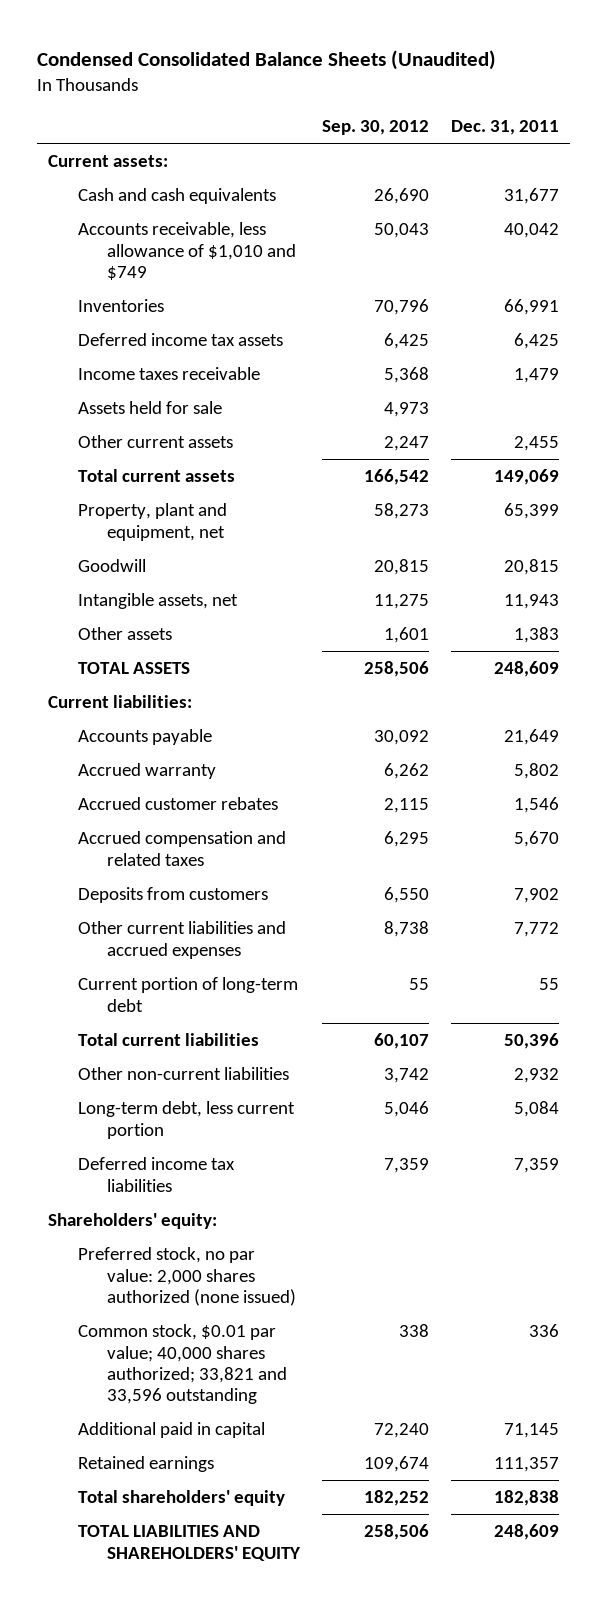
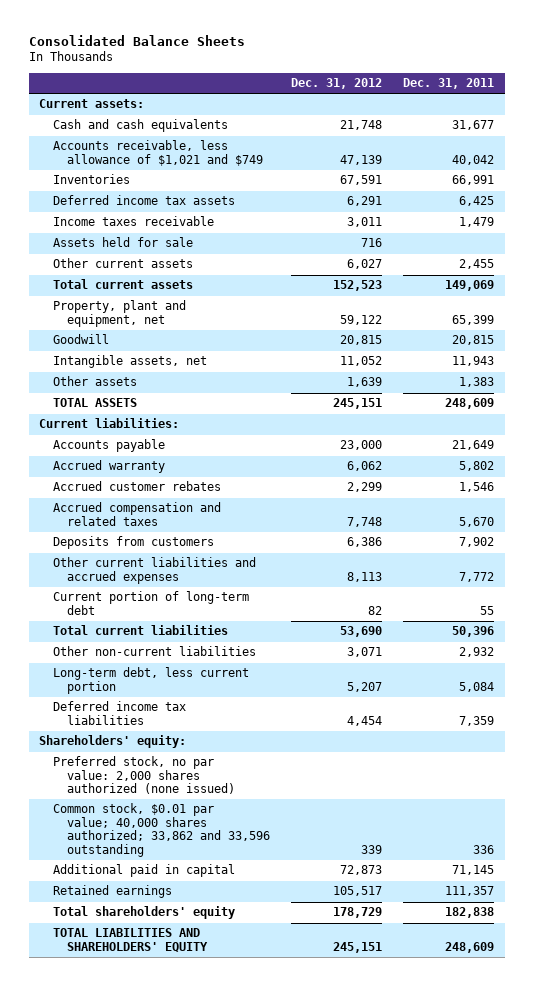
[37,49,497,70] Condensed Consolidated Balance Sheets (Unaudited) -> [28,35,245,47] Consolidated Balance Sheets
[322,120,430,136] Sep. 30, 2012 -> none
none -> [291,78,383,90] Dec. 31, 2012
[77,222,296,280] Accounts receivable, less allowance of $1,010 and $749 -> [53,140,264,166] Accounts receivable, less allowance of $1,021 and $749
[77,1324,287,1405] Common stock, $0.01 par value; 40,000 shares authorized; 33,821 and 33,596 outstanding -> [53,803,271,857] Common stock, $0.01 par value; 40,000 shares authorized; 33,862 and 33,596 outstanding

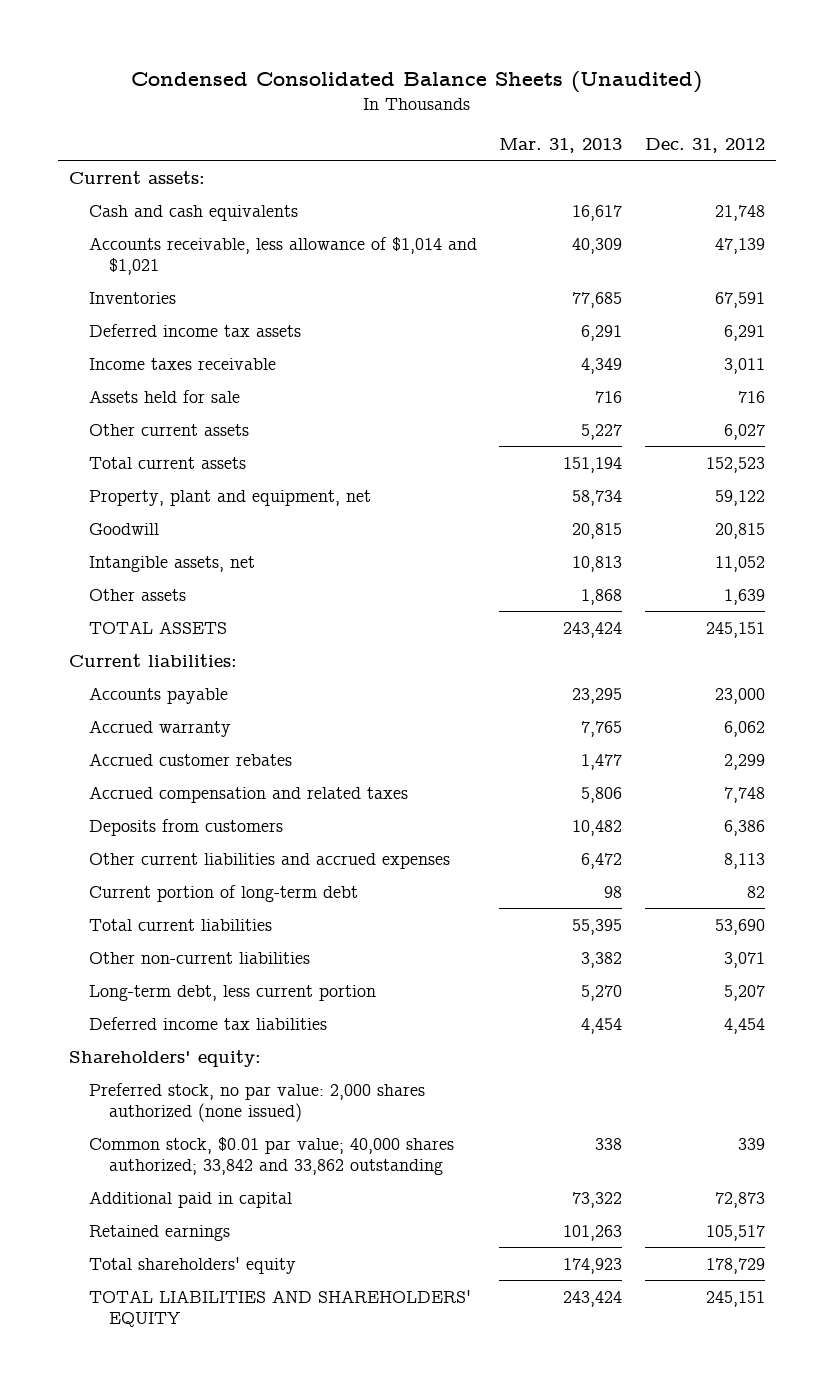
[28,35,245,47] Consolidated Balance Sheets -> [130,70,702,93] Condensed Consolidated Balance Sheets (Unaudited)
[403,78,495,90] Dec. 31, 2011 -> none
none -> [499,138,623,154] Mar. 31, 2013
[53,140,264,166] Accounts receivable, less allowance of $1,021 and $749 -> [88,236,477,275] Accounts receivable, less allowance of $1,014 and $1,021
[53,803,271,857] Common stock, $0.01 par value; 40,000 shares authorized; 33,862 and 33,596 outstanding -> [88,1136,454,1175] Common stock, $0.01 par value; 40,000 shares authorized; 33,842 and 33,862 outstanding

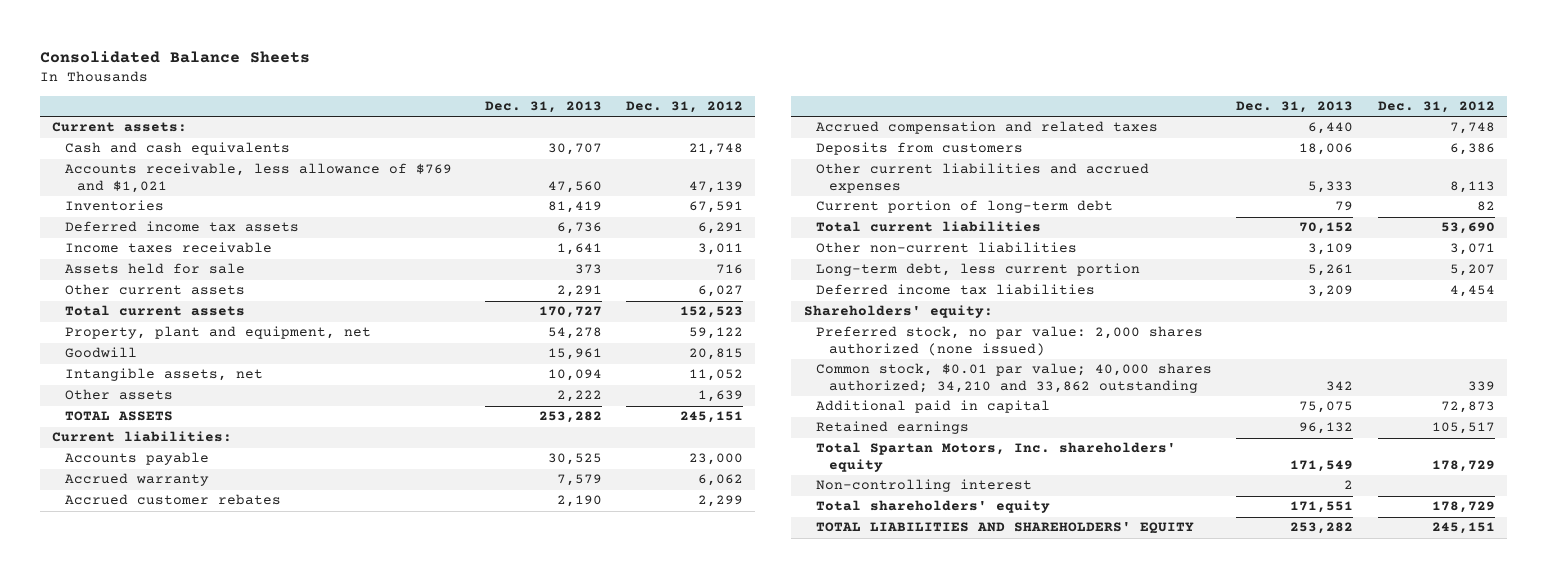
[130,70,702,93] Condensed Consolidated Balance Sheets (Unaudited) -> [39,51,310,64] Consolidated Balance Sheets
[499,138,623,154] Mar. 31, 2013 -> none
none -> [484,101,602,114] Dec. 31, 2013
[88,236,477,275] Accounts receivable, less allowance of $1,014 and $1,021 -> [64,163,452,194] Accounts receivable, less allowance of $769 and $1,021
[88,1136,454,1175] Common stock, $0.01 par value; 40,000 shares authorized; 33,842 and 33,862 outstanding -> [816,363,1213,394] Common stock, $0.01 par value; 40,000 shares authorized; 34,210 and 33,862 outstanding
none -> [816,442,1177,473] Total Spartan Motors, Inc. shareholders' equity
none -> [816,479,1033,493] Non-controlling interest

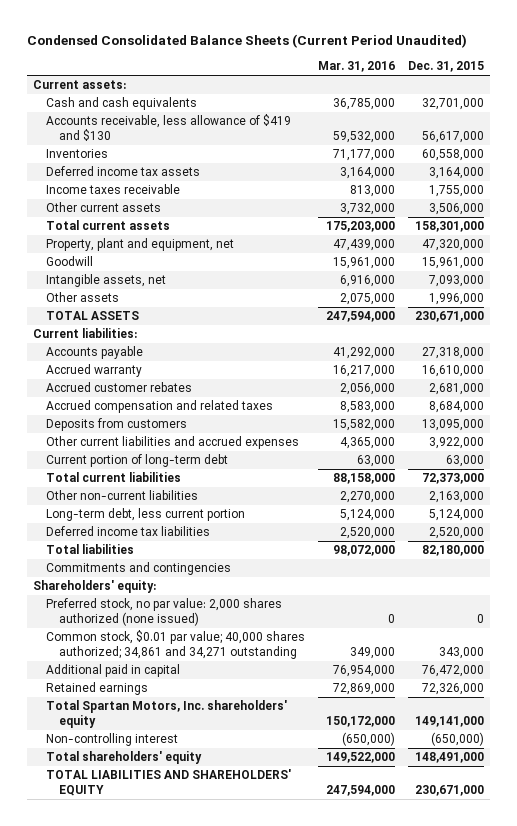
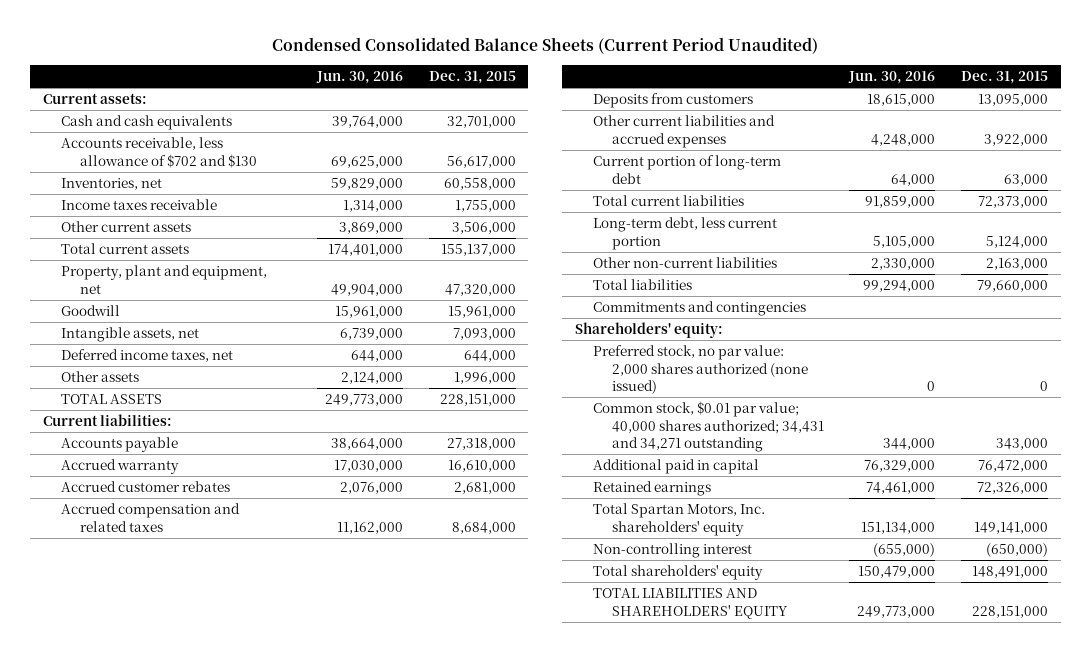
[318,61,396,73] Mar. 31, 2016 -> none
none -> [316,70,404,84] Jun. 30, 2016
[46,166,201,177] Deferred income tax assets -> none
[46,114,292,142] Accounts receivable, less allowance of $419 and $130 -> [61,137,257,168] Accounts receivable, less allowance of $702 and $130
[46,149,109,159] Inventories -> [61,178,163,191] Inventories, net
[414,221,484,233] 158,301,000 -> [440,244,516,257] 155,137,000
none -> [61,349,234,363] Deferred income taxes, net
[414,311,484,323] 230,671,000 -> [439,394,516,407] 228,151,000
[46,526,211,537] Deferred income tax liabilities -> none
[46,490,199,501] Other non-current liabilities -> [593,257,778,269] Other non-current liabilities
[421,545,484,557] 82,180,000 -> [976,280,1048,293] 79,660,000
[46,630,306,660] Common stock, $0.01 par value; 40,000 shares authorized; 34,861 and 34,271 outstanding -> [593,401,824,453] Common stock, $0.01 par value; 40,000 shares authorized; 34,431 and 34,271 outstanding
[414,785,484,797] 230,671,000 -> [971,605,1048,618] 228,151,000

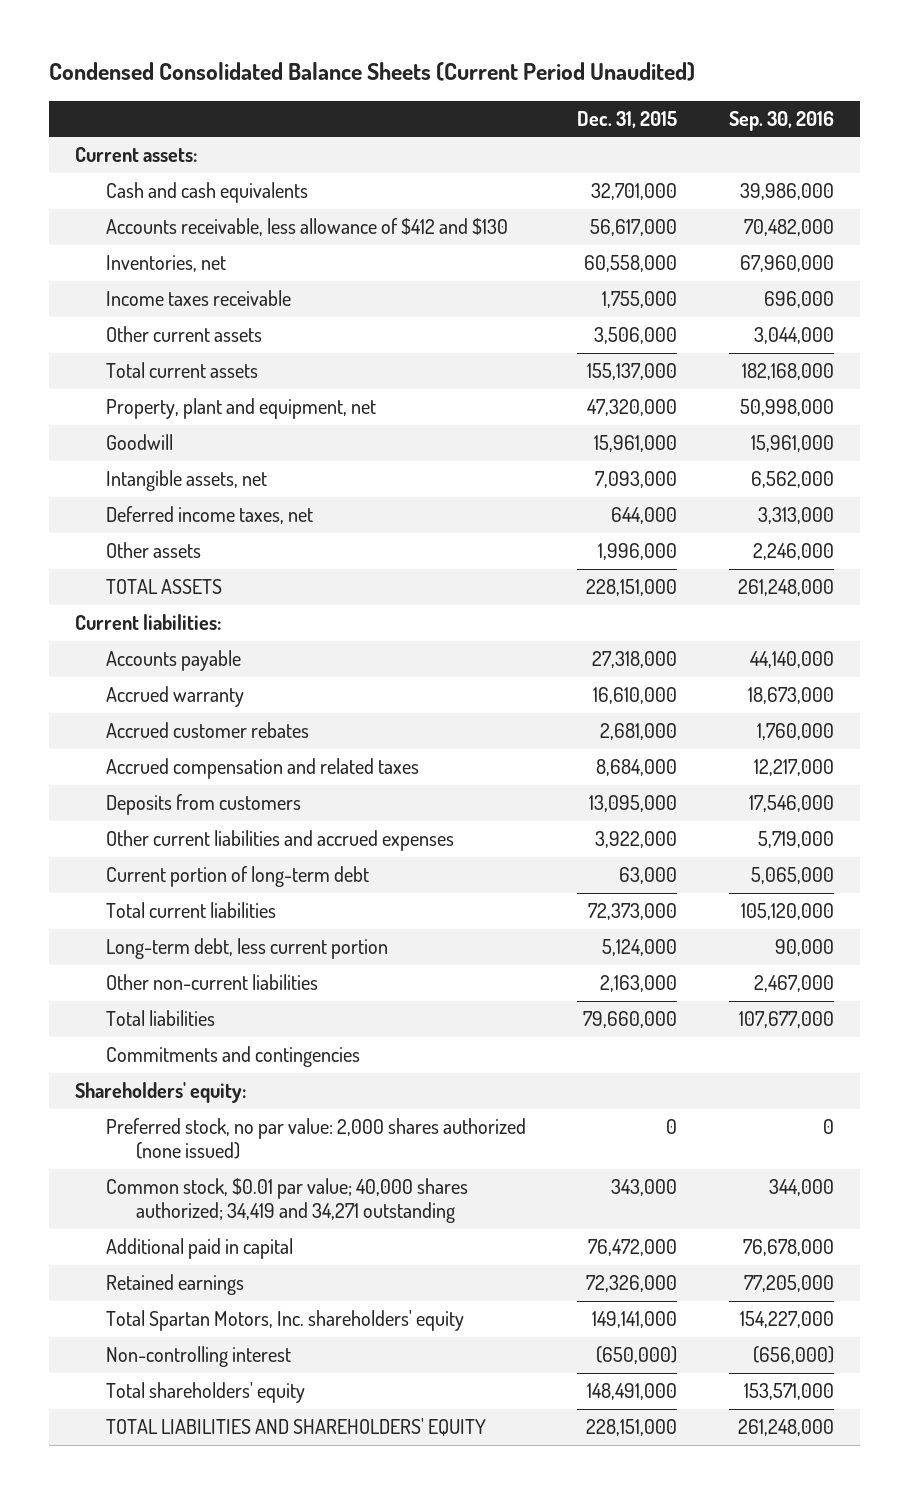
[316,70,404,84] Jun. 30, 2016 -> none
none -> [728,110,834,131] Sep. 30, 2016
[61,137,257,168] Accounts receivable, less allowance of $702 and $130 -> [105,218,508,237] Accounts receivable, less allowance of $412 and $130
[593,401,824,453] Common stock, $0.01 par value; 40,000 shares authorized; 34,431 and 34,271 outstanding -> [105,1178,468,1224] Common stock, $0.01 par value; 40,000 shares authorized; 34,419 and 34,271 outstanding

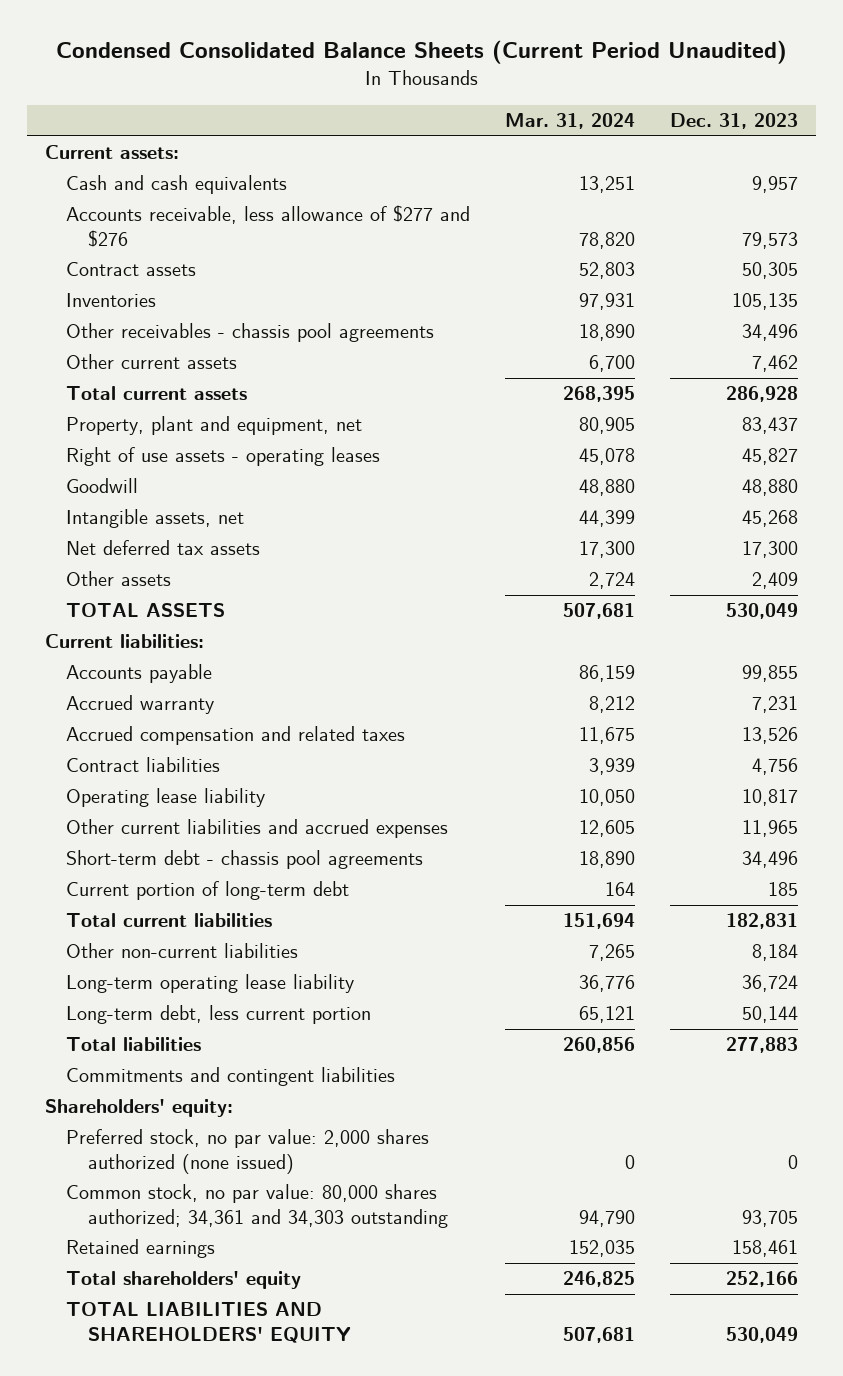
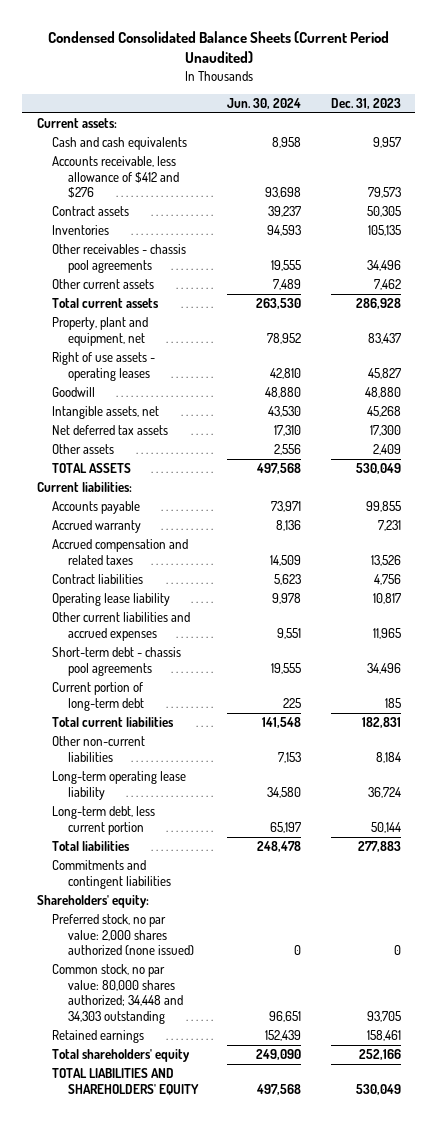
[505,113,636,130] Mar. 31, 2024 -> none
none -> [227,98,302,110] Jun. 30, 2024
[66,205,471,247] Accounts receivable, less allowance of $277 and $276 -> [52,156,180,199] Accounts receivable, less allowance of $412 and $276
[66,1184,449,1228] Common stock, no par value: 80,000 shares authorized; 34,361 and 34,303 outstanding -> [52,964,184,1024] Common stock, no par value: 80,000 shares authorized; 34,448 and 34,303 outstanding

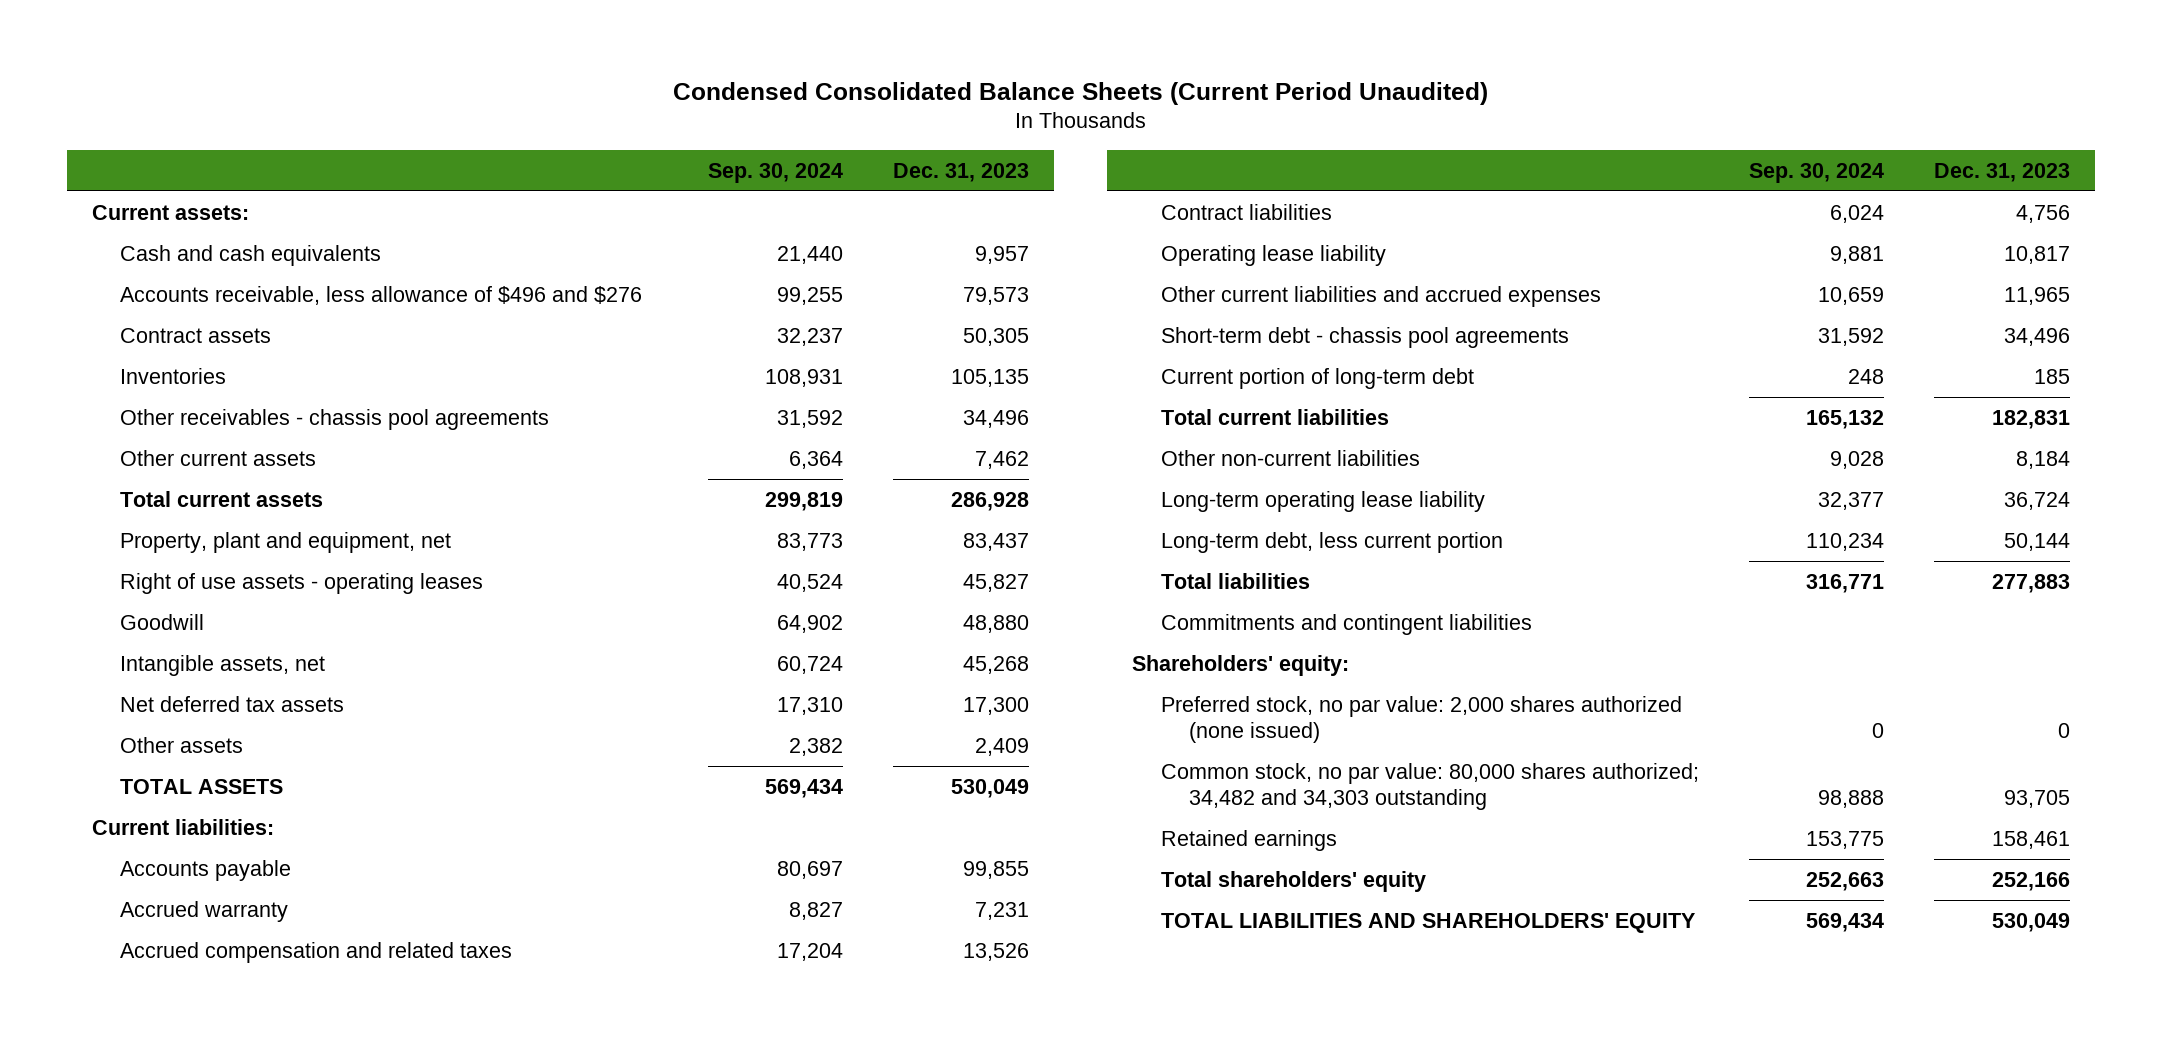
[227,98,302,110] Jun. 30, 2024 -> none
none -> [708,162,844,183] Sep. 30, 2024
[52,156,180,199] Accounts receivable, less allowance of $412 and $276 -> [120,285,643,305] Accounts receivable, less allowance of $496 and $276
[52,964,184,1024] Common stock, no par value: 80,000 shares authorized; 34,448 and 34,303 outstanding -> [1160,762,1699,811] Common stock, no par value: 80,000 shares authorized; 34,482 and 34,303 outstanding

